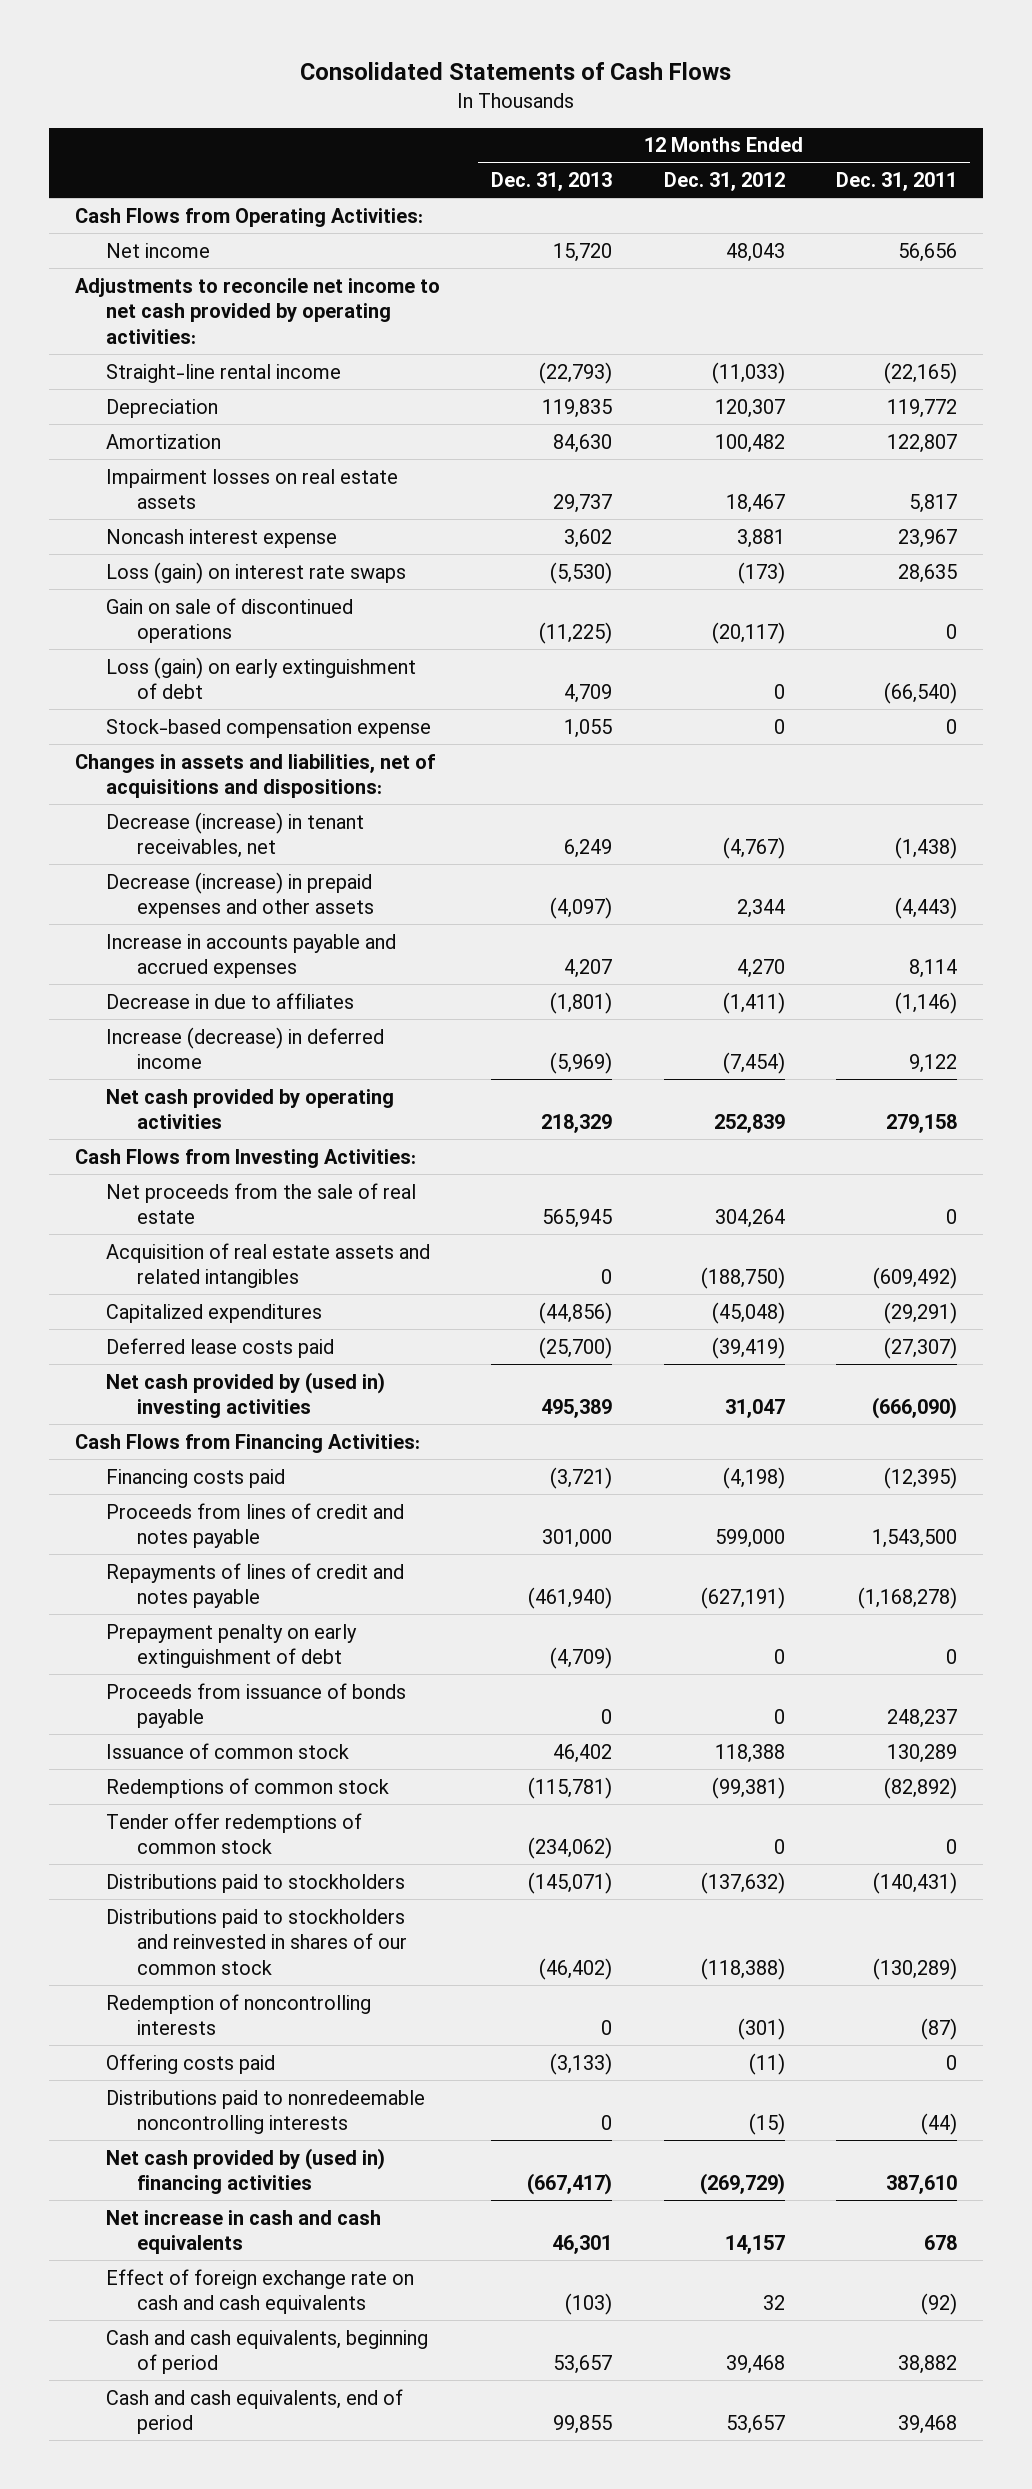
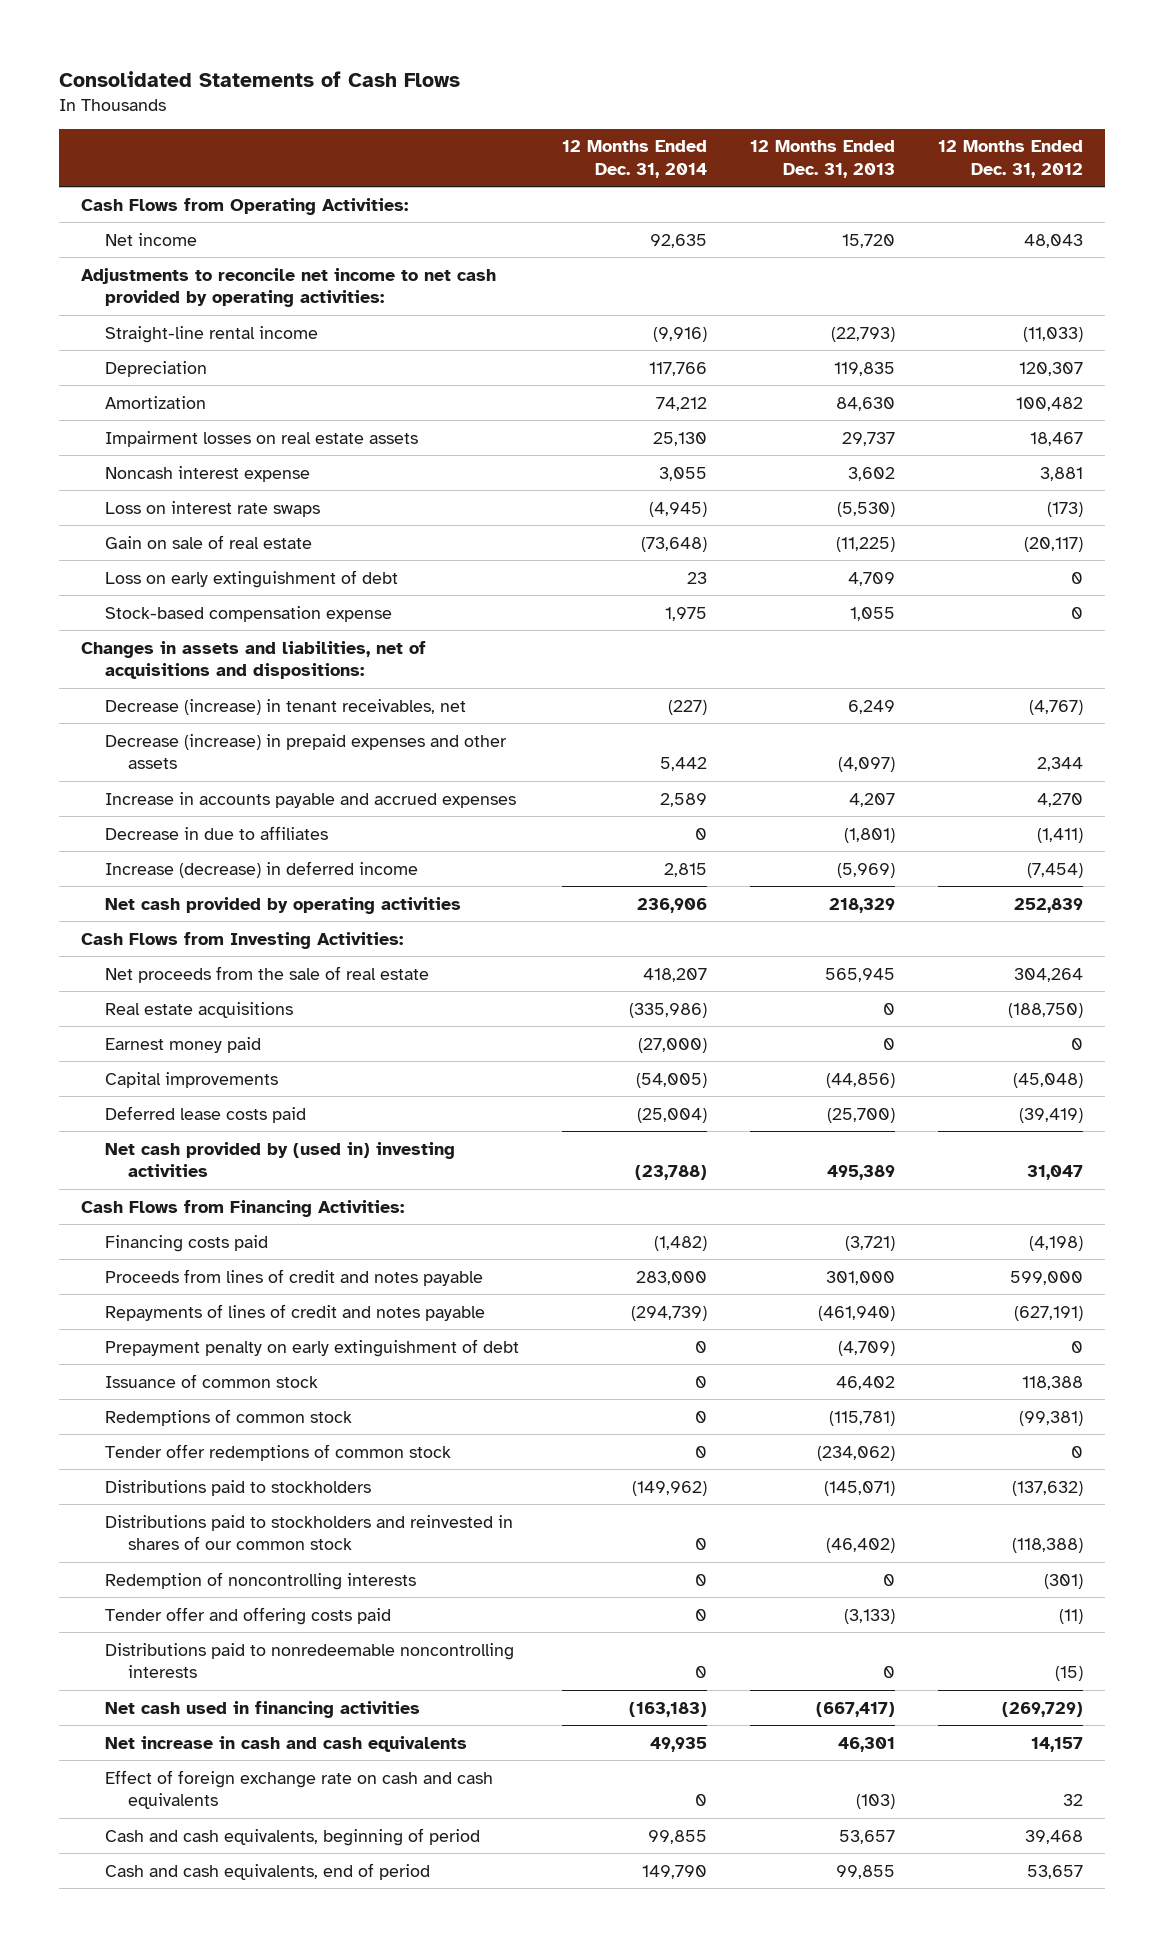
[836,171,958,191] Dec. 31, 2011 -> none
none -> [561,140,707,178] 12 Months Ended Dec. 31, 2014
[105,561,406,584] Loss (gain) on interest rate swaps -> [104,500,320,517] Loss on interest rate swaps
[105,597,353,644] Gain on sale of discontinued operations -> [104,534,312,549] Gain on sale of real estate
[105,656,416,700] Loss (gain) on early extinguishment of debt -> [104,569,398,588] Loss on early extinguishment of debt
[105,1242,430,1289] Acquisition of real estate assets and related intangibles -> [104,1001,293,1018] Real estate acquisitions
none -> [104,1036,261,1053] Earnest money paid
[105,1303,322,1323] Capitalized expenditures -> [104,1071,278,1088] Capital improvements
[105,1682,406,1729] Proceeds from issuance of bonds payable -> none
[105,2053,275,2074] Offering costs paid -> [104,1606,391,1625] Tender offer and offering costs paid
[105,2147,385,2195] Net cash provided by (used in) financing activities -> [104,1700,420,1718] Net cash used in financing activities

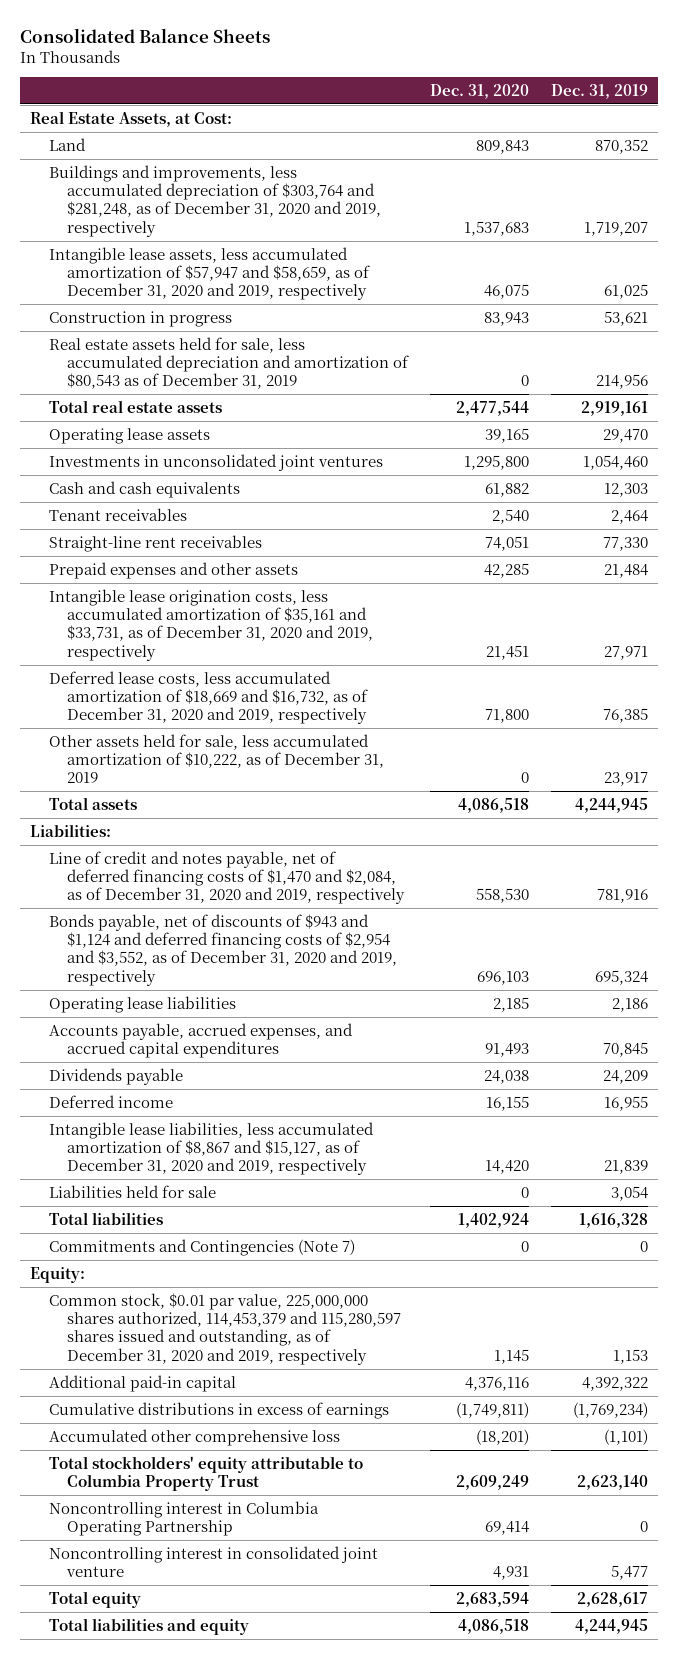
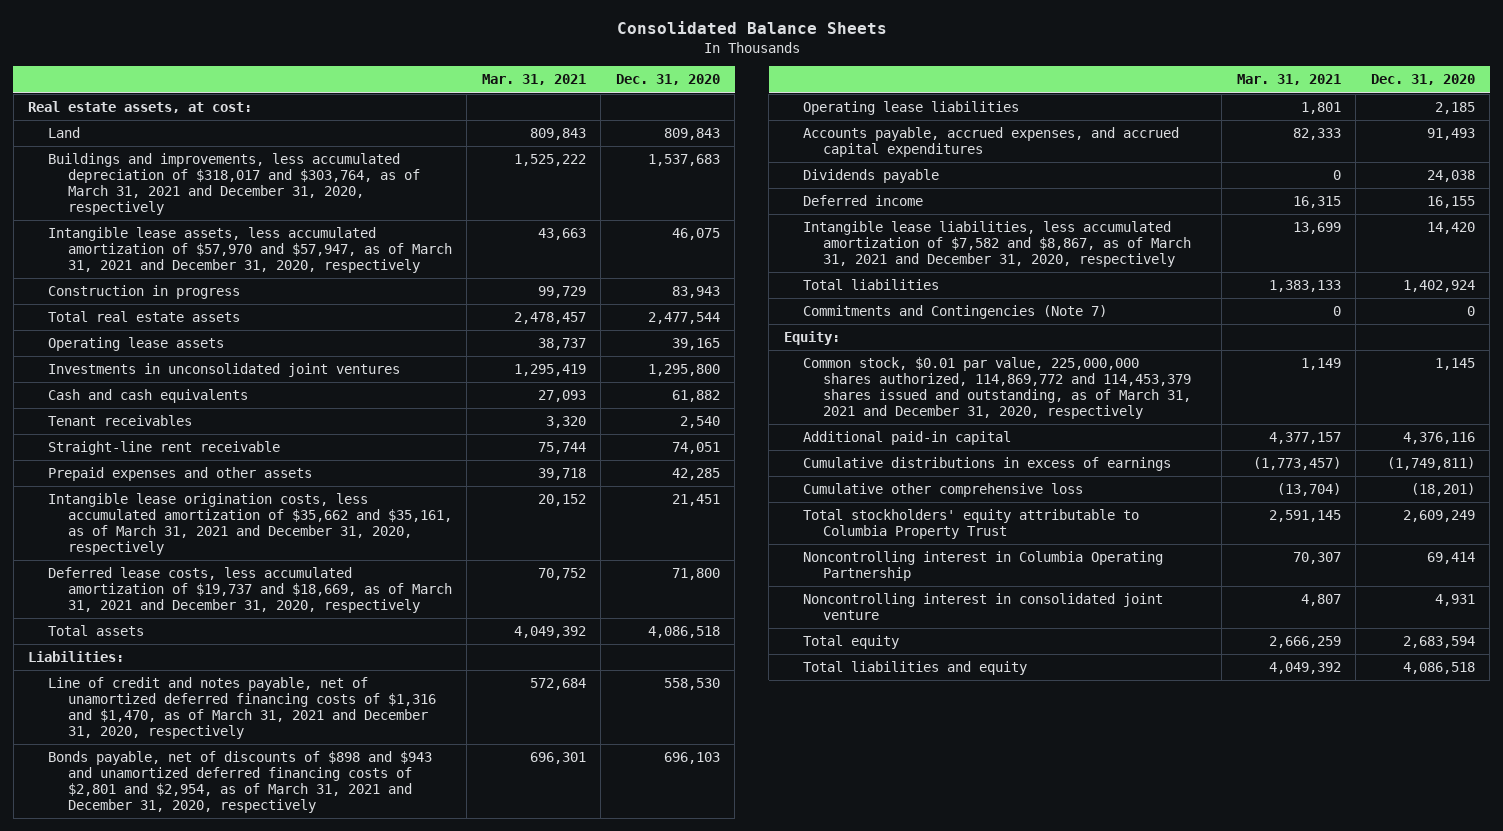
[550,84,648,100] Dec. 31, 2019 -> none
none -> [481,74,586,86] Mar. 31, 2021
[30,110,233,127] Real Estate Assets, at Cost: -> [28,101,253,114] Real estate assets, at cost:
[48,164,382,237] Buildings and improvements, less accumulated depreciation of $303,764 and $281,248, as of December 31, 2020 and 2019, respectively -> [47,153,420,215] Buildings and improvements, less accumulated depreciation of $318,017 and $303,764, as of March 31, 2021 and December 31, 2020, respectively
[48,246,371,301] Intangible lease assets, less accumulated amortization of $57,947 and $58,659, as of December 31, 2020 and 2019, respectively -> [47,227,452,273] Intangible lease assets, less accumulated amortization of $57,970 and $57,947, as of March 31, 2021 and December 31, 2020, respectively
[48,336,410,390] Real estate assets held for sale, less accumulated depreciation and amortization of $80,543 as of December 31, 2019 -> none
[48,534,262,552] Straight-line rent receivables -> [47,441,280,456] Straight-line rent receivable
[48,733,385,784] Other assets held for sale, less accumulated amortization of $10,222, as of December 31, 2019 -> none
[48,588,374,661] Intangible lease origination costs, less accumulated amortization of $35,161 and $33,731, as of December 31, 2020 and 2019, respectively -> [47,493,452,555] Intangible lease origination costs, less accumulated amortization of $35,662 and $35,161, as of March 31, 2021 and December 31, 2020, respectively
[48,670,369,725] Deferred lease costs, less accumulated amortization of $18,669 and $16,732, as of December 31, 2020 and 2019, respectively -> [47,567,452,613] Deferred lease costs, less accumulated amortization of $19,737 and $18,669, as of March 31, 2021 and December 31, 2020, respectively
[48,850,406,905] Line of credit and notes payable, net of deferred financing costs of $1,470 and $2,084, as of December 31, 2020 and 2019, respectively -> [47,677,436,739] Line of credit and notes payable, net of unamortized deferred financing costs of $1,316 and $1,470, as of March 31, 2021 and December 31, 2020, respectively
[48,913,398,986] Bonds payable, net of discounts of $943 and $1,124 and deferred financing costs of $2,954 and $3,552, as of December 31, 2020 and 2019, respectively -> [47,751,432,813] Bonds payable, net of discounts of $898 and $943 and unamortized deferred financing costs of $2,801 and $2,954, as of March 31, 2021 and December 31, 2020, respectively
[48,1184,216,1198] Liabilities held for sale -> none
[48,1121,374,1176] Intangible lease liabilities, less accumulated amortization of $8,867 and $15,127, as of December 31, 2020 and 2019, respectively -> [803,221,1191,267] Intangible lease liabilities, less accumulated amortization of $7,582 and $8,867, as of March 31, 2021 and December 31, 2020, respectively
[48,1292,402,1365] Common stock, $0.01 par value, 225,000,000 shares authorized, 114,453,379 and 115,280,597 shares issued and outstanding, as of December 31, 2020 and 2019, respectively -> [803,357,1191,419] Common stock, $0.01 par value, 225,000,000 shares authorized, 114,869,772 and 114,453,379 shares issued and outstanding, as of March 31, 2021 and December 31, 2020, respectively
[48,1428,340,1446] Accumulated other comprehensive loss -> [803,483,1084,498] Cumulative other comprehensive loss

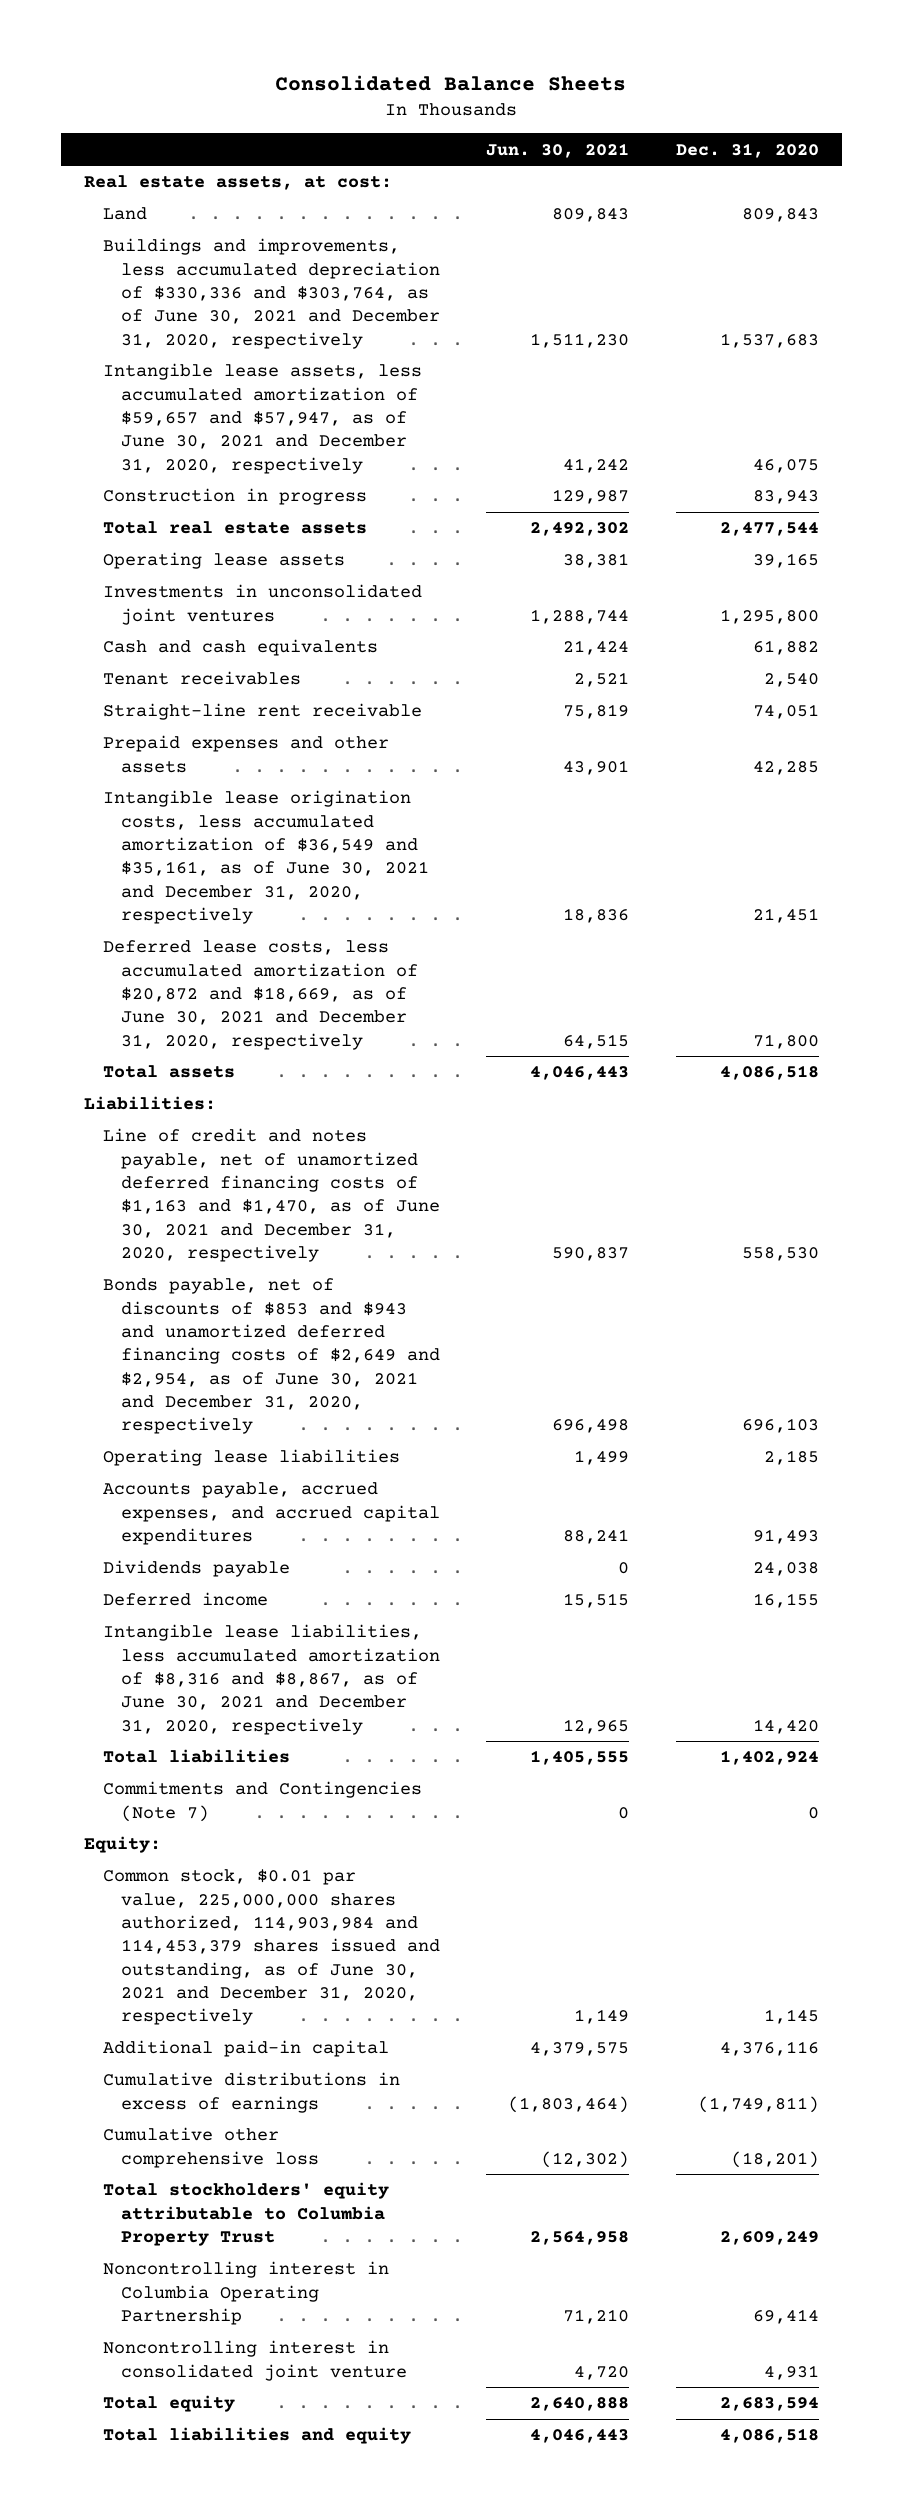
[481,74,586,86] Mar. 31, 2021 -> none
none -> [486,142,630,158] Jun. 30, 2021
[47,153,420,215] Buildings and improvements, less accumulated depreciation of $318,017 and $303,764, as of March 31, 2021 and December 31, 2020, respectively -> [102,238,440,349] Buildings and improvements, less accumulated depreciation of $330,336 and $303,764, as of June 30, 2021 and December 31, 2020, respectively
[47,227,452,273] Intangible lease assets, less accumulated amortization of $57,970 and $57,947, as of March 31, 2021 and December 31, 2020, respectively -> [102,363,422,474] Intangible lease assets, less accumulated amortization of $59,657 and $57,947, as of June 30, 2021 and December 31, 2020, respectively
[47,493,452,555] Intangible lease origination costs, less accumulated amortization of $35,662 and $35,161, as of March 31, 2021 and December 31, 2020, respectively -> [102,790,429,925] Intangible lease origination costs, less accumulated amortization of $36,549 and $35,161, as of June 30, 2021 and December 31, 2020, respectively
[47,567,452,613] Deferred lease costs, less accumulated amortization of $19,737 and $18,669, as of March 31, 2021 and December 31, 2020, respectively -> [102,940,418,1050] Deferred lease costs, less accumulated amortization of $20,872 and $18,669, as of June 30, 2021 and December 31, 2020, respectively
[47,677,436,739] Line of credit and notes payable, net of unamortized deferred financing costs of $1,316 and $1,470, as of March 31, 2021 and December 31, 2020, respectively -> [102,1128,440,1263] Line of credit and notes payable, net of unamortized deferred financing costs of $1,163 and $1,470, as of June 30, 2021 and December 31, 2020, respectively
[47,751,432,813] Bonds payable, net of discounts of $898 and $943 and unamortized deferred financing costs of $2,801 and $2,954, as of March 31, 2021 and December 31, 2020, respectively -> [102,1278,440,1435] Bonds payable, net of discounts of $853 and $943 and unamortized deferred financing costs of $2,649 and $2,954, as of June 30, 2021 and December 31, 2020, respectively
[803,221,1191,267] Intangible lease liabilities, less accumulated amortization of $7,582 and $8,867, as of March 31, 2021 and December 31, 2020, respectively -> [102,1624,440,1735] Intangible lease liabilities, less accumulated amortization of $8,316 and $8,867, as of June 30, 2021 and December 31, 2020, respectively
[803,357,1191,419] Common stock, $0.01 par value, 225,000,000 shares authorized, 114,869,772 and 114,453,379 shares issued and outstanding, as of March 31, 2021 and December 31, 2020, respectively -> [102,1869,440,2026] Common stock, $0.01 par value, 225,000,000 shares authorized, 114,903,984 and 114,453,379 shares issued and outstanding, as of June 30, 2021 and December 31, 2020, respectively

